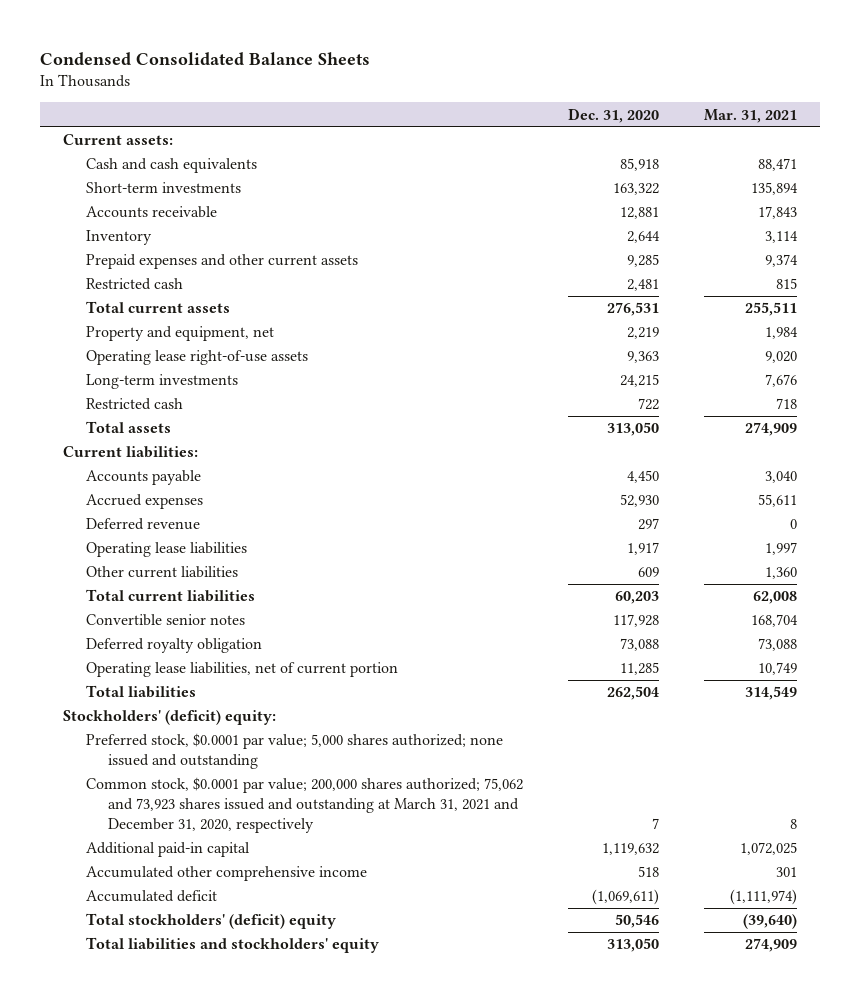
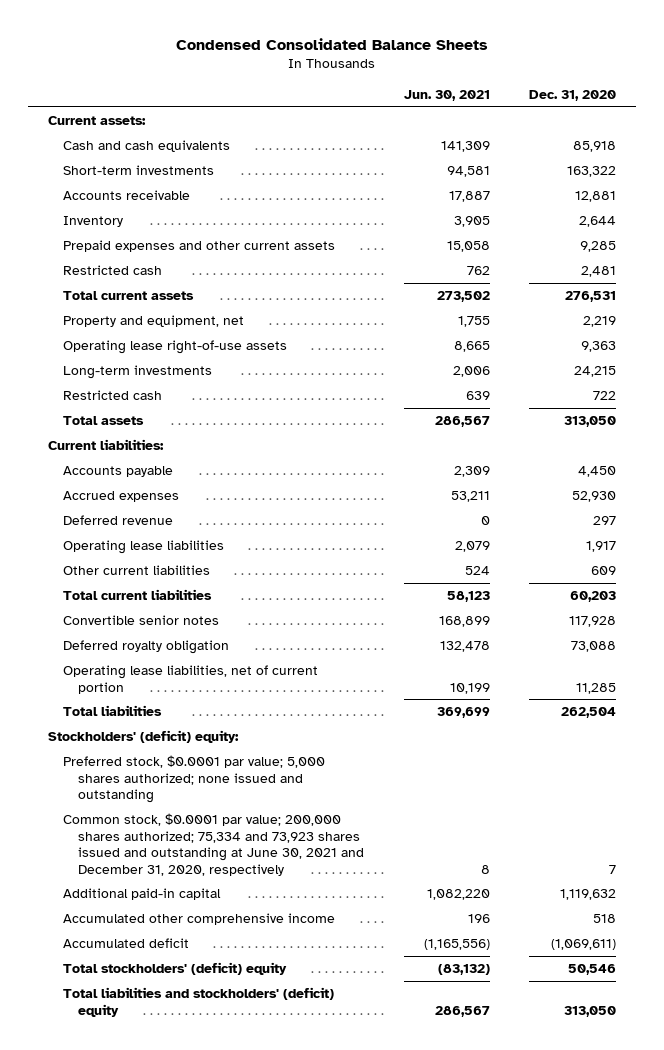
[704,108,798,123] Mar. 31, 2021 -> none
none -> [403,90,490,102] Jun. 30, 2021
[85,777,523,834] Common stock, $0.0001 par value; 200,000 shares authorized; 75,062 and 73,923 shares issued and outstanding at March 31, 2021 and December 31, 2020, respectively -> [63,812,365,876] Common stock, $0.0001 par value; 200,000 shares authorized; 75,334 and 73,923 shares issued and outstanding at June 30, 2021 and December 31, 2020, respectively
[85,937,379,954] Total liabilities and stockholders' equity -> [63,986,335,1017] Total liabilities and stockholders' (deficit) equity

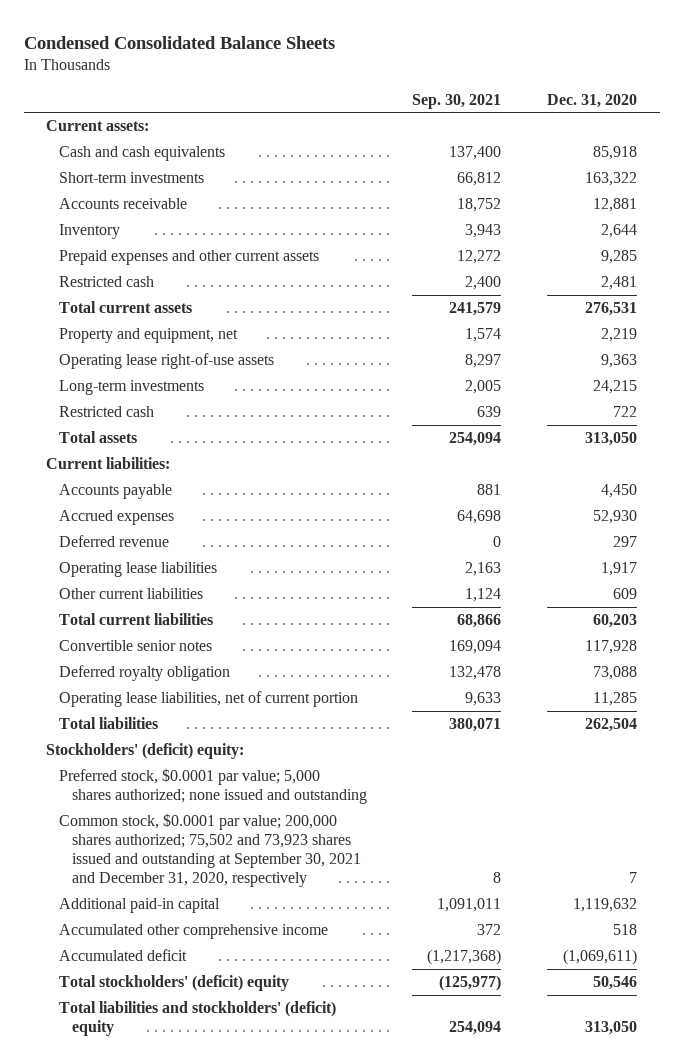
[403,90,490,102] Jun. 30, 2021 -> none
none -> [412,93,502,109] Sep. 30, 2021
[63,812,365,876] Common stock, $0.0001 par value; 200,000 shares authorized; 75,334 and 73,923 shares issued and outstanding at June 30, 2021 and December 31, 2020, respectively -> [59,813,362,888] Common stock, $0.0001 par value; 200,000 shares authorized; 75,502 and 73,923 shares issued and outstanding at September 30, 2021 and December 31, 2020, respectively

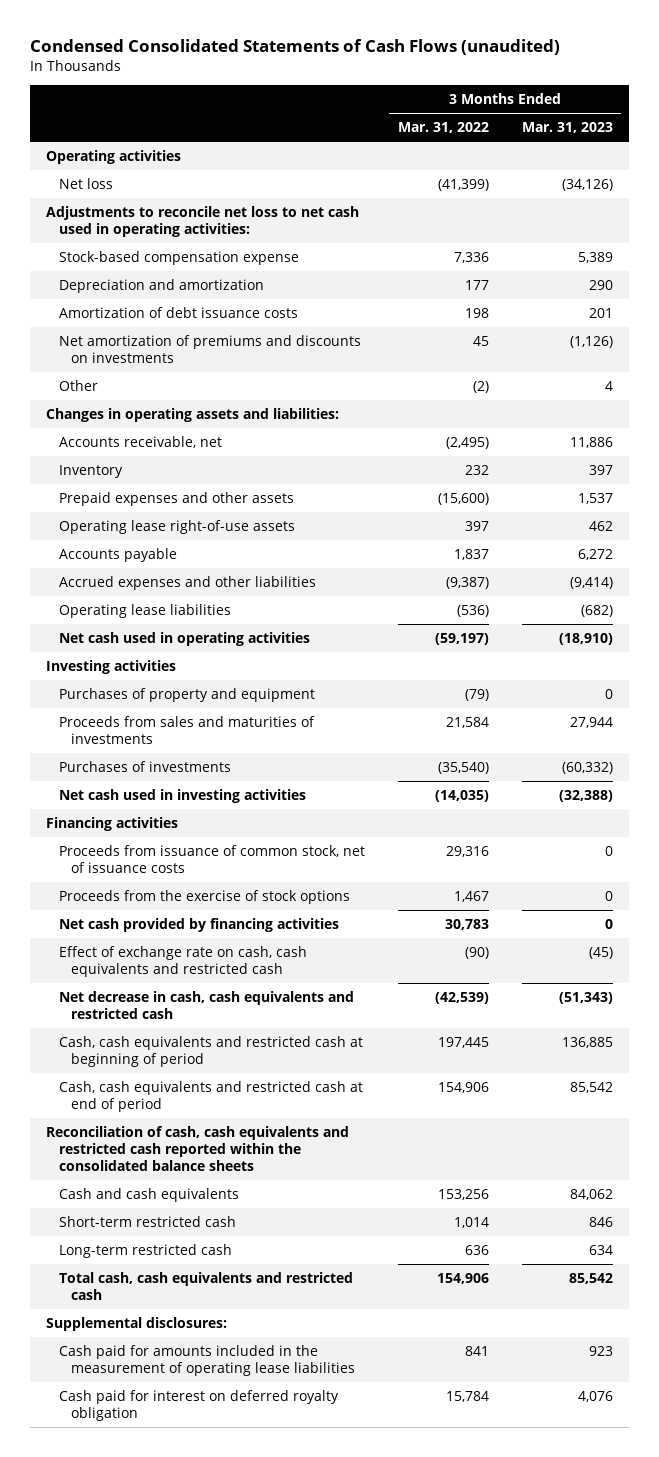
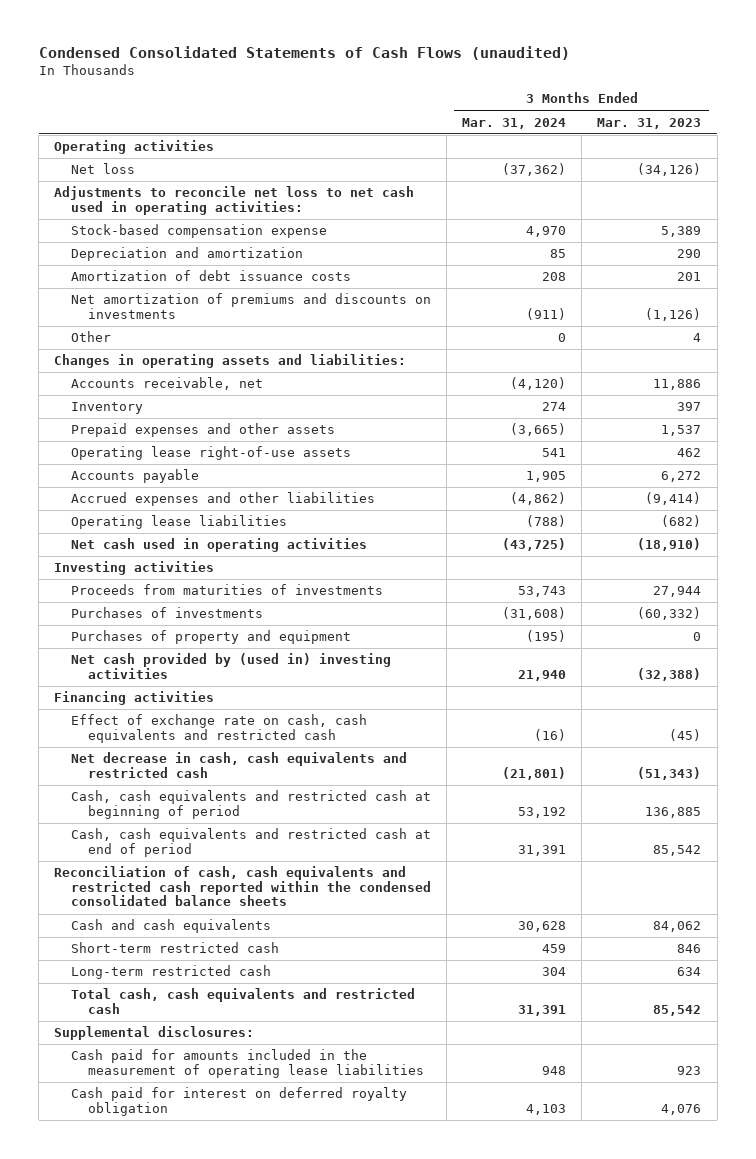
[397,122,489,134] Mar. 31, 2022 -> none
none -> [462,117,567,129] Mar. 31, 2024
[58,716,315,745] Proceeds from sales and maturities of investments -> [70,584,383,596] Proceeds from maturities of investments
[58,688,315,703] Purchases of property and equipment -> [70,630,351,645] Purchases of property and equipment
[58,789,306,804] Net cash used in investing activities -> [70,653,391,679] Net cash provided by (used in) investing activities
[58,845,365,874] Proceeds from issuance of common stock, net of issuance costs -> none
[58,890,350,905] Proceeds from the exercise of stock options -> none
[58,918,339,933] Net cash provided by financing activities -> none
[46,1126,350,1172] Reconciliation of cash, cash equivalents and restricted cash reported within the consolidated balance sheets -> [54,866,431,907] Reconciliation of cash, cash equivalents and restricted cash reported within the condensed consolidated balance sheets

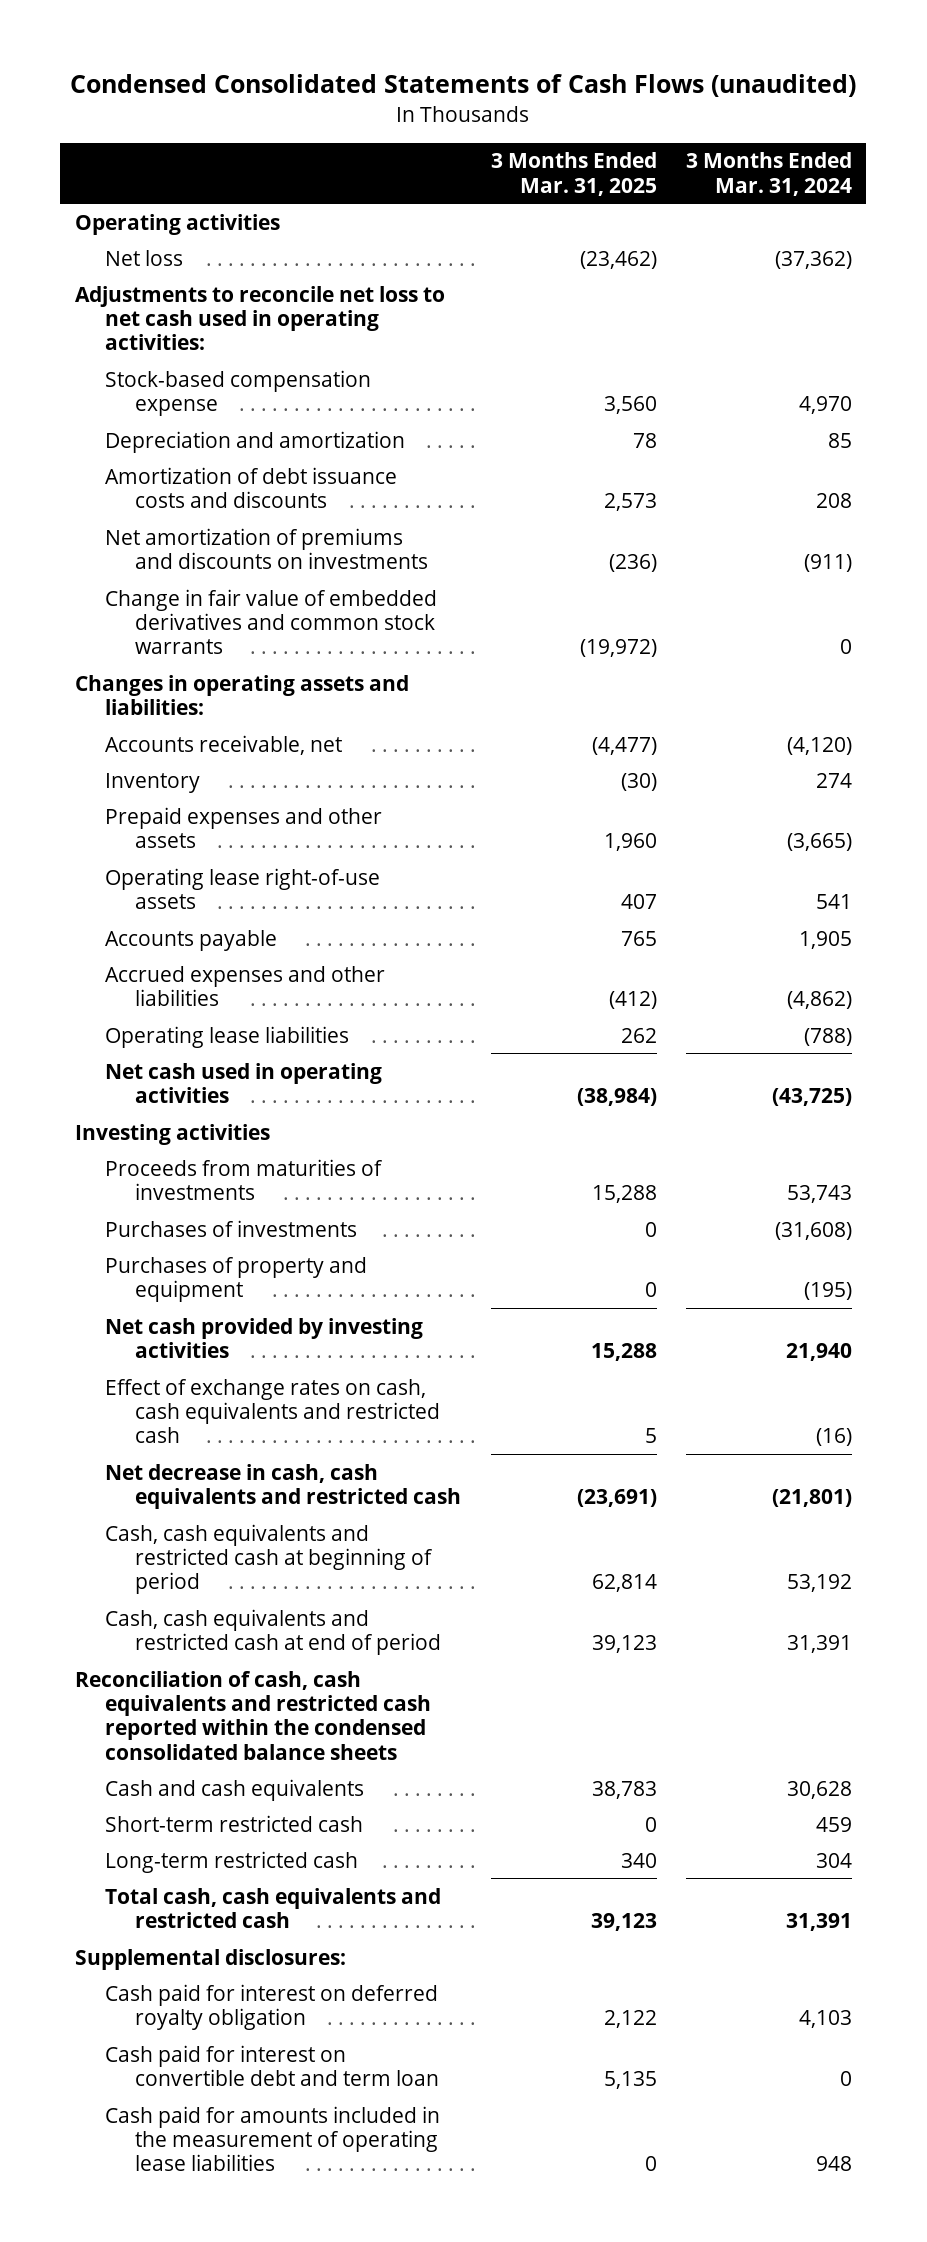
[597,117,702,129] Mar. 31, 2023 -> none
none -> [490,152,657,196] 3 Months Ended Mar. 31, 2025
[70,270,351,282] Amortization of debt issuance costs -> [105,466,398,509] Amortization of debt issuance costs and discounts
[70,331,111,343] Other -> none
none -> [105,588,438,655] Change in fair value of embedded derivatives and common stock warrants
[54,691,215,706] Financing activities -> none
[70,653,391,679] Net cash provided by (used in) investing activities -> [105,1317,424,1359] Net cash provided by investing activities
[70,714,367,743] Effect of exchange rate on cash, cash equivalents and restricted cash -> [105,1378,441,1444] Effect of exchange rates on cash, cash equivalents and restricted cash
none -> [105,2044,440,2087] Cash paid for interest on convertible debt and term loan
[70,1049,424,1078] Cash paid for amounts included in the measurement of operating lease liabilities -> [105,2105,441,2172] Cash paid for amounts included in the measurement of operating lease liabilities

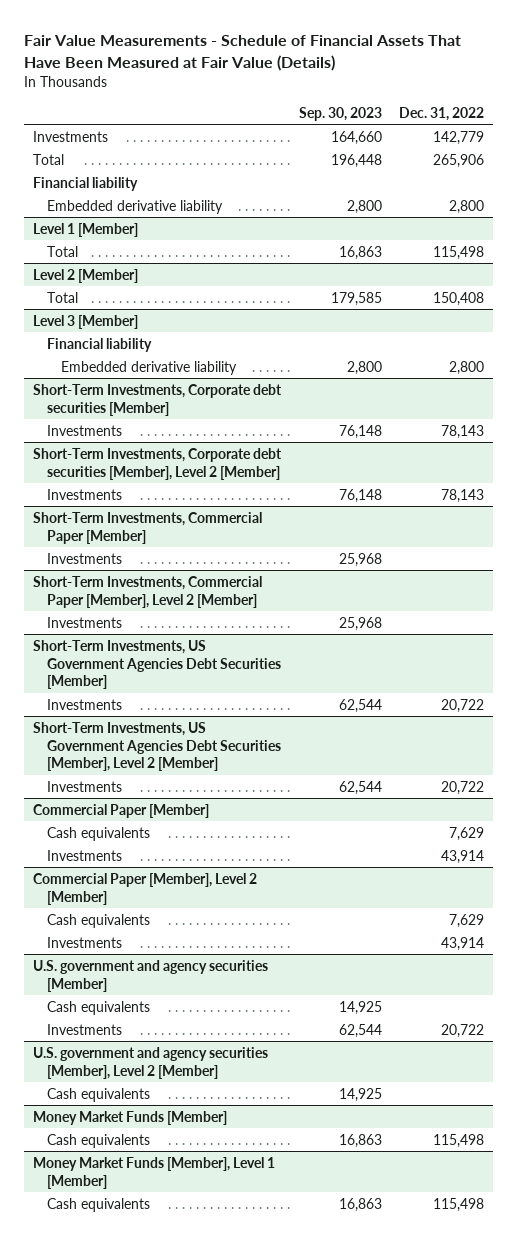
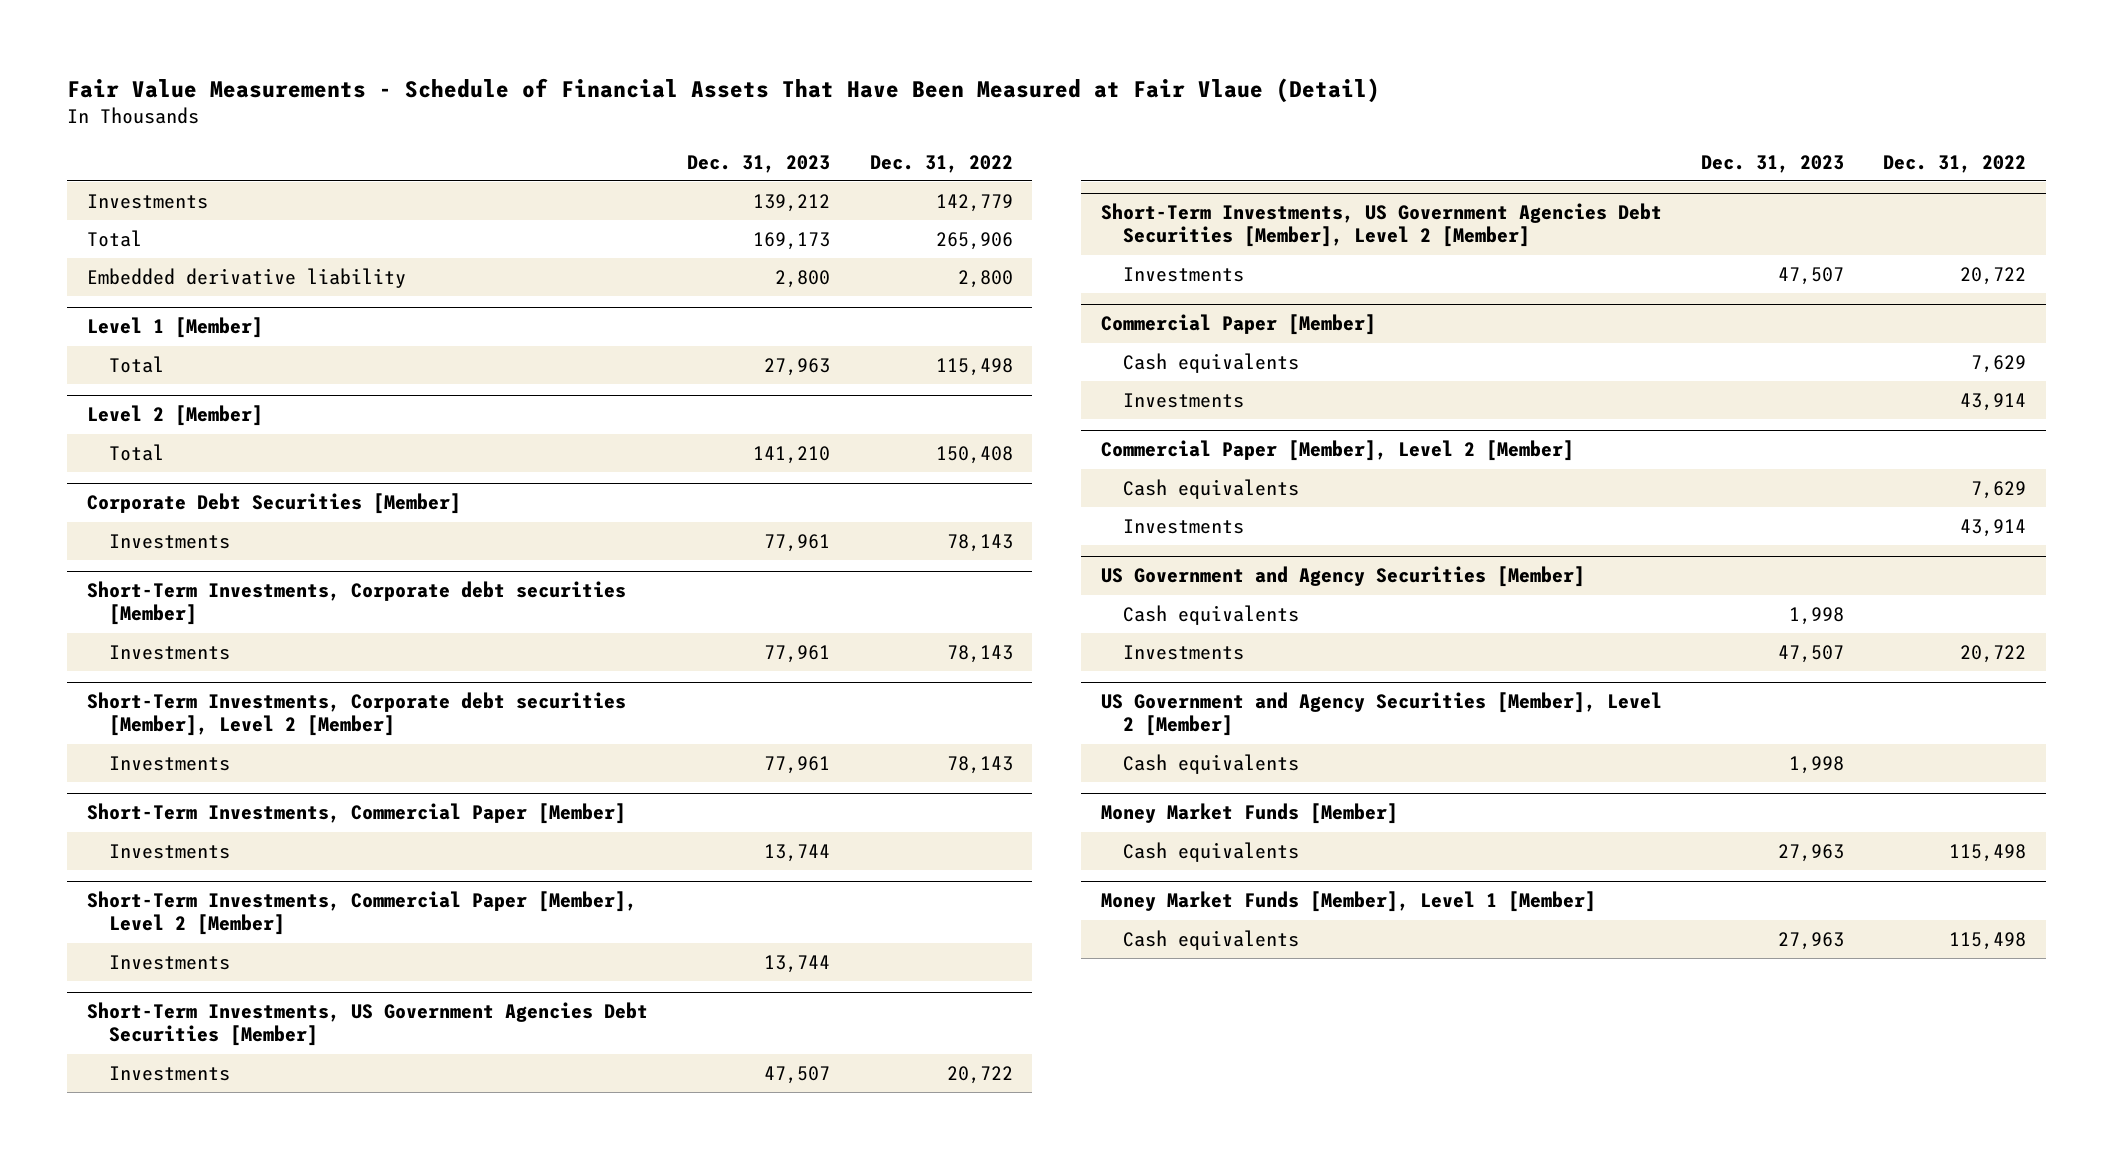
[24,35,462,71] Fair Value Measurements - Schedule of Financial Assets That Have Been Measured at Fair Value (Details) -> [67,78,1381,104] Fair Value Measurements - Schedule of Financial Assets That Have Been Measured at Fair Vlaue (Detail)
[298,106,382,121] Sep. 30, 2023 -> none
none -> [687,154,831,173] Dec. 31, 2023
[33,176,139,191] Financial liability -> none
[33,314,139,329] Level 3 [Member] -> none
[47,337,153,352] Financial liability -> none
[61,360,238,375] Embedded derivative liability -> none
none -> [86,493,461,515] Corporate Debt Securities [Member]
none -> [108,533,230,549] Investments
[33,959,269,992] U.S. government and agency securities [Member] -> [1100,566,1585,588] US Government and Agency Securities [Member]
[33,1046,269,1079] U.S. government and agency securities [Member], Level 2 [Member] -> [1100,692,1662,737] US Government and Agency Securities [Member], Level 2 [Member]

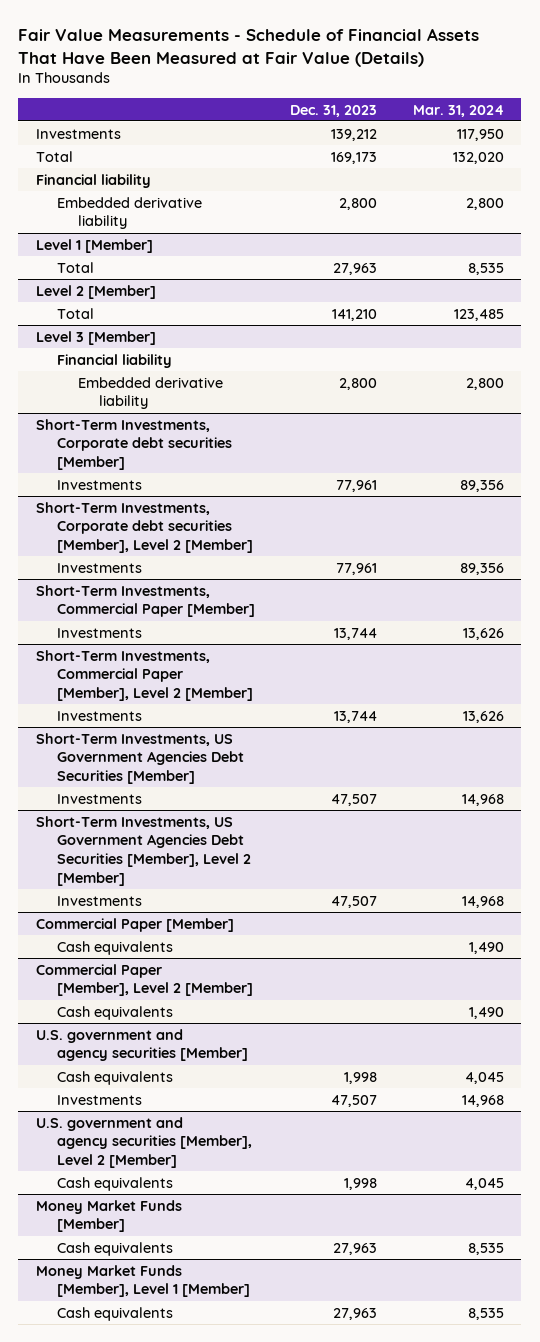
[67,78,1381,104] Fair Value Measurements - Schedule of Financial Assets That Have Been Measured at Fair Vlaue (Detail) -> [18,28,480,67] Fair Value Measurements - Schedule of Financial Assets That Have Been Measured at Fair Value (Details)
[869,154,1013,173] Dec. 31, 2022 -> none
none -> [412,104,504,117] Mar. 31, 2024
none -> [36,173,152,188] Financial liability
[86,493,461,515] Corporate Debt Securities [Member] -> none
[108,533,230,549] Investments -> none
none -> [36,330,157,345] Level 3 [Member]
none -> [57,353,173,368] Financial liability
none -> [78,376,224,410] Embedded derivative liability
[1122,392,1244,408] Investments -> none
[1122,518,1244,534] Investments -> none
[1100,566,1585,588] US Government and Agency Securities [Member] -> [36,1028,249,1062] U.S. government and agency securities [Member]
[1100,692,1662,737] US Government and Agency Securities [Member], Level 2 [Member] -> [36,1116,253,1169] U.S. government and agency securities [Member], Level 2 [Member]

